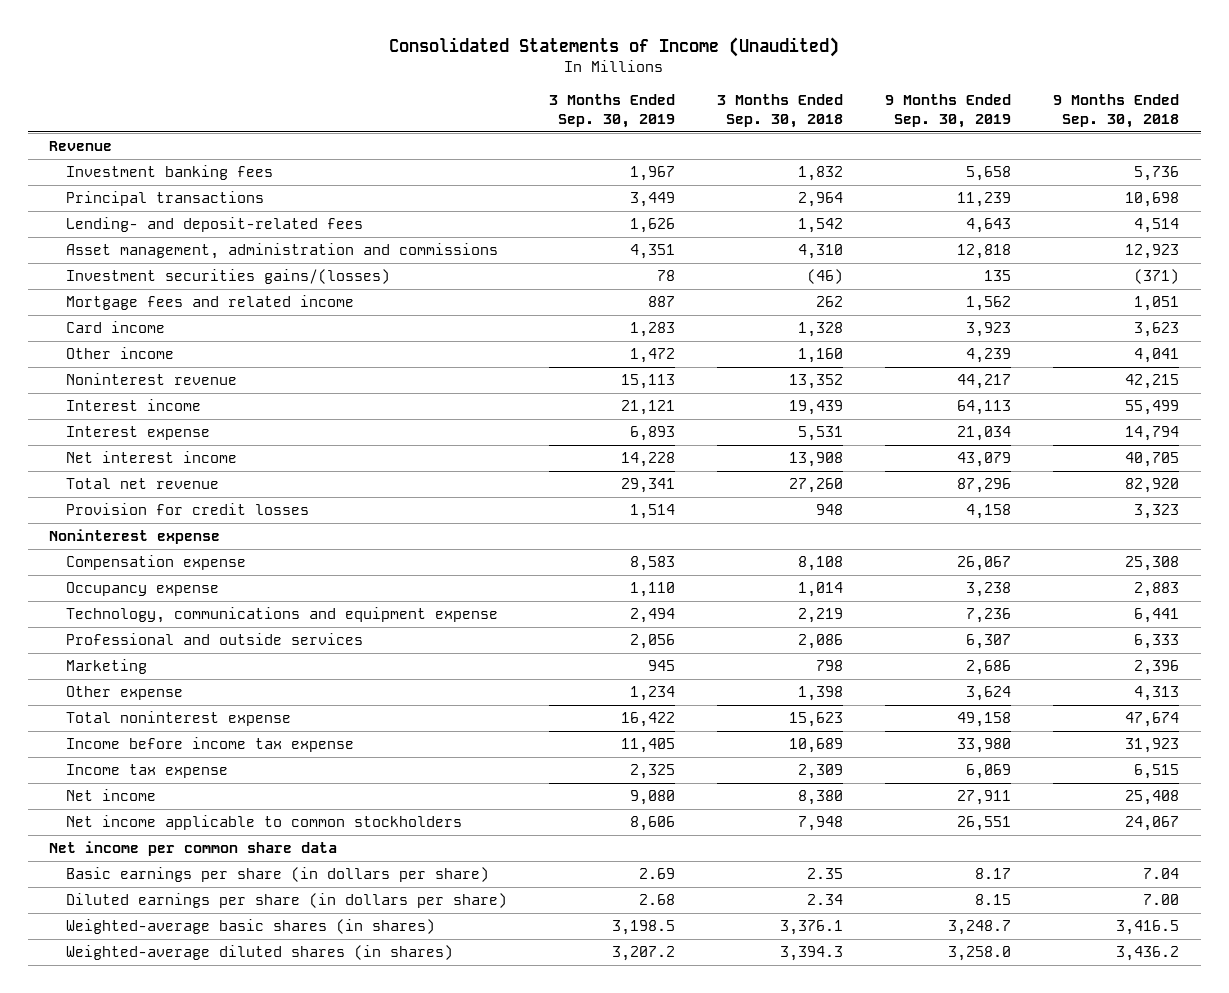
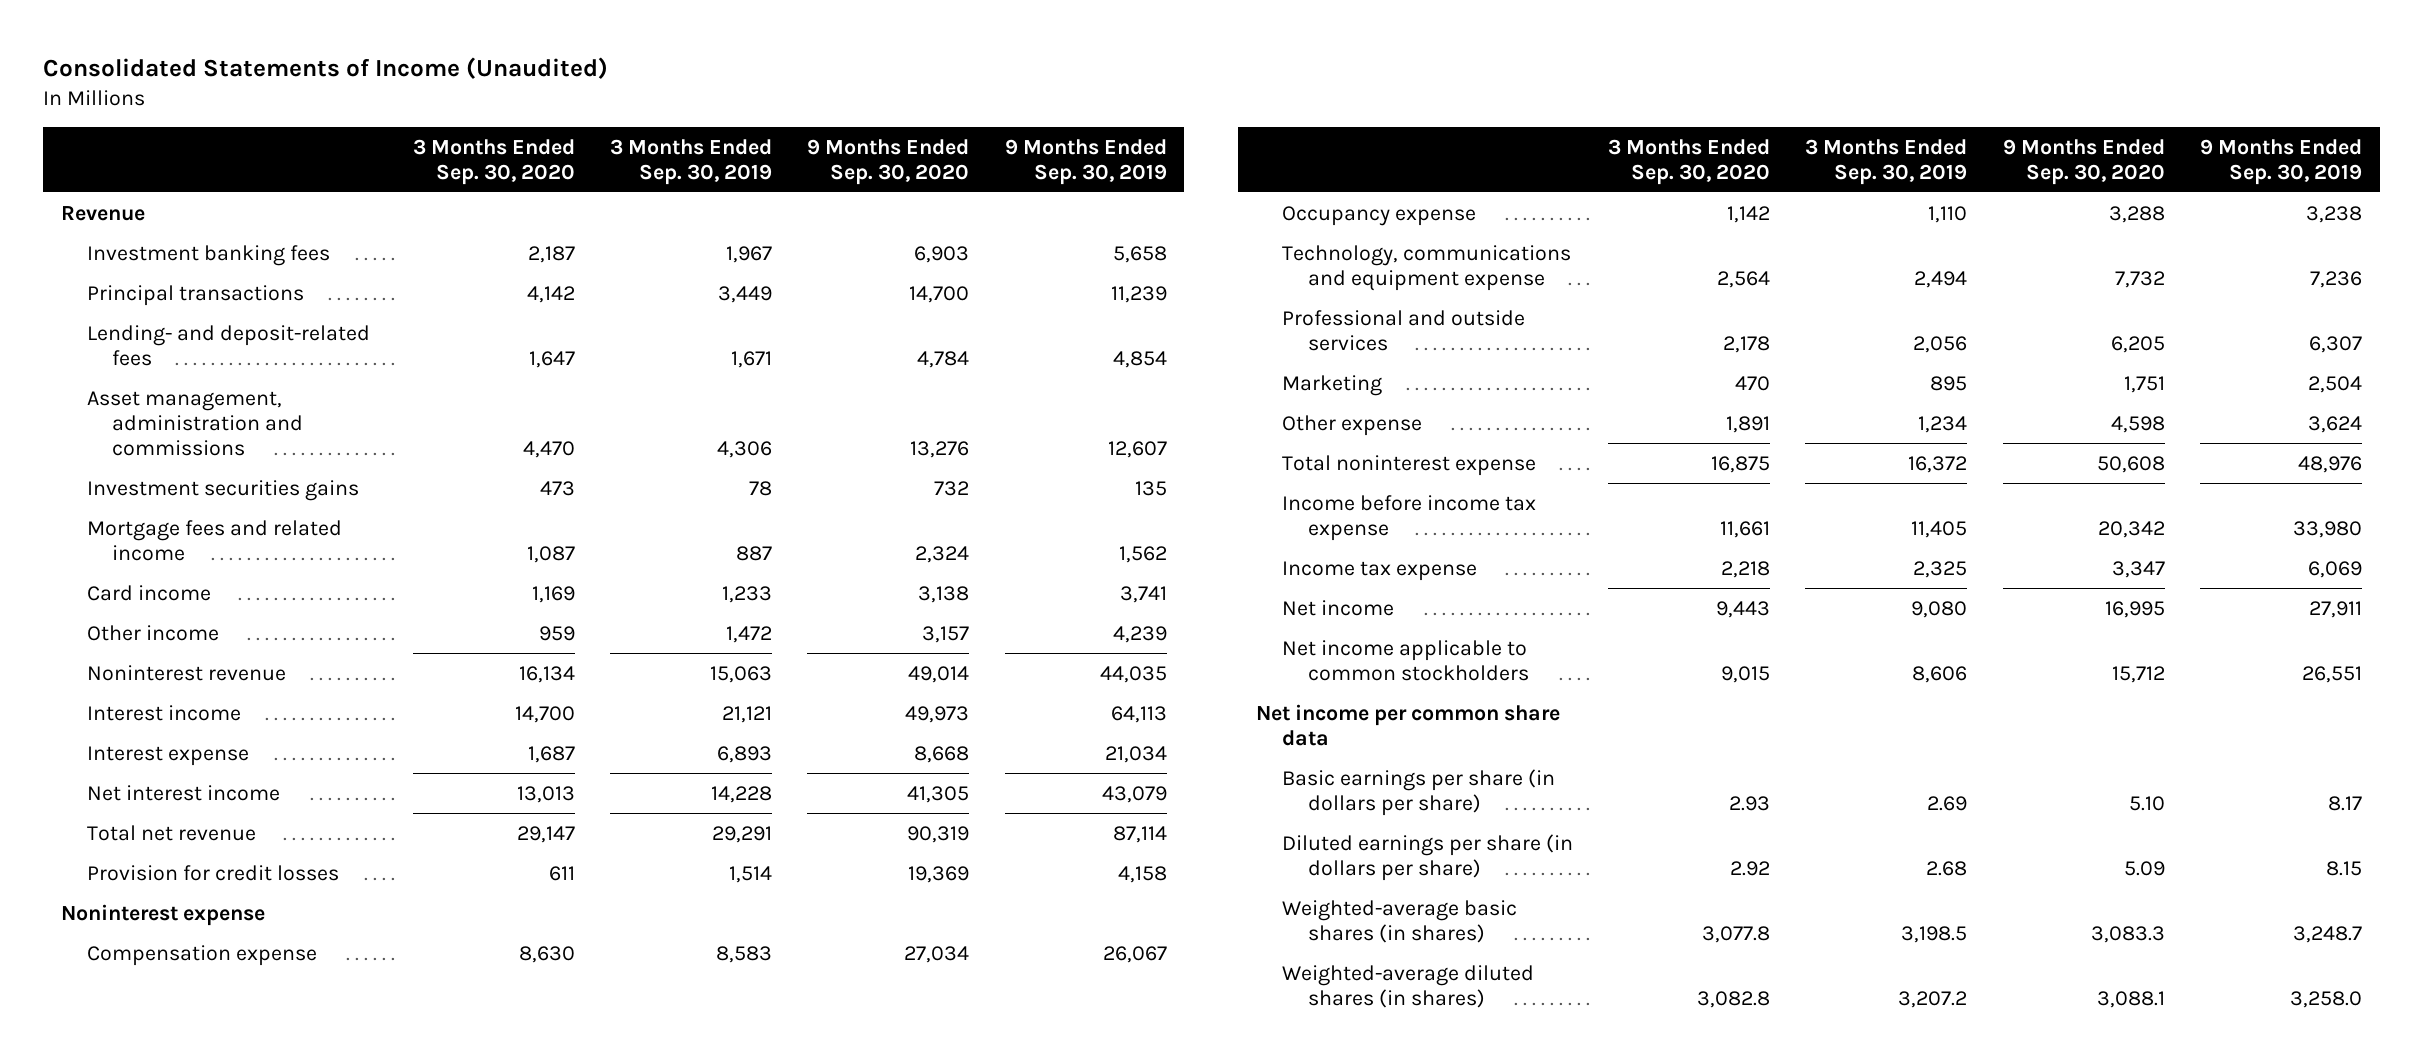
[717,93,844,128] 3 Months Ended Sep. 30, 2018 -> none
[1053,93,1180,128] 9 Months Ended Sep. 30, 2018 -> none
none -> [412,138,575,185] 3 Months Ended Sep. 30, 2020
none -> [807,138,970,185] 9 Months Ended Sep. 30, 2020
[630,218,676,234] 1,626 -> [731,350,773,368] 1,671
[966,218,1012,234] 4,643 -> [1112,350,1167,368] 4,854
[630,244,676,260] 4,351 -> [717,440,773,458] 4,306
[957,244,1012,260] 12,818 -> [1107,440,1167,458] 12,607
[66,269,391,285] Investment securities gains/(losses) -> [86,479,359,501] Investment securities gains
[630,322,676,338] 1,283 -> [722,585,773,603] 1,233
[966,322,1012,338] 3,923 -> [1119,585,1167,603] 3,741
[621,374,676,390] 15,113 -> [710,665,773,683] 15,063
[957,374,1012,390] 44,217 -> [1099,665,1167,683] 44,035
[621,478,676,494] 29,341 -> [712,825,773,843] 29,291
[957,478,1012,494] 87,296 -> [1112,825,1167,843] 87,114
[648,660,676,672] 945 -> [1930,375,1968,391] 895
[966,660,1012,676] 2,686 -> [2307,375,2362,393] 2,504
[621,712,676,728] 16,422 -> [1908,455,1968,473] 16,372
[957,712,1012,728] 49,158 -> [2297,455,2362,473] 48,976

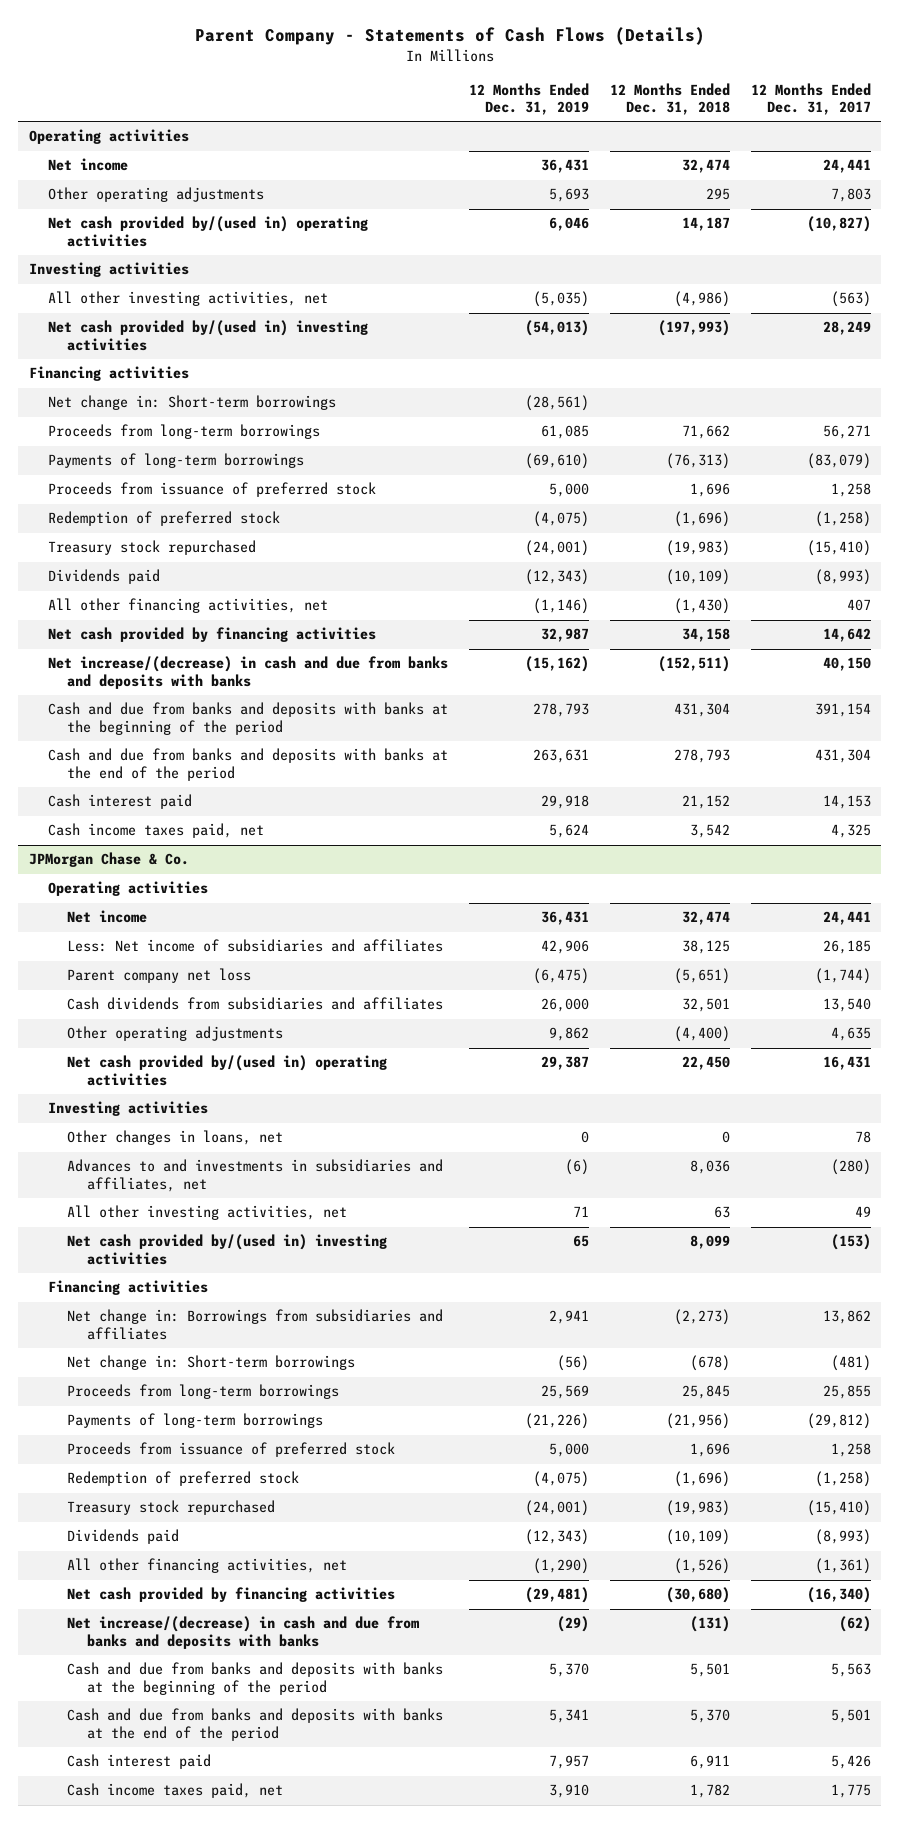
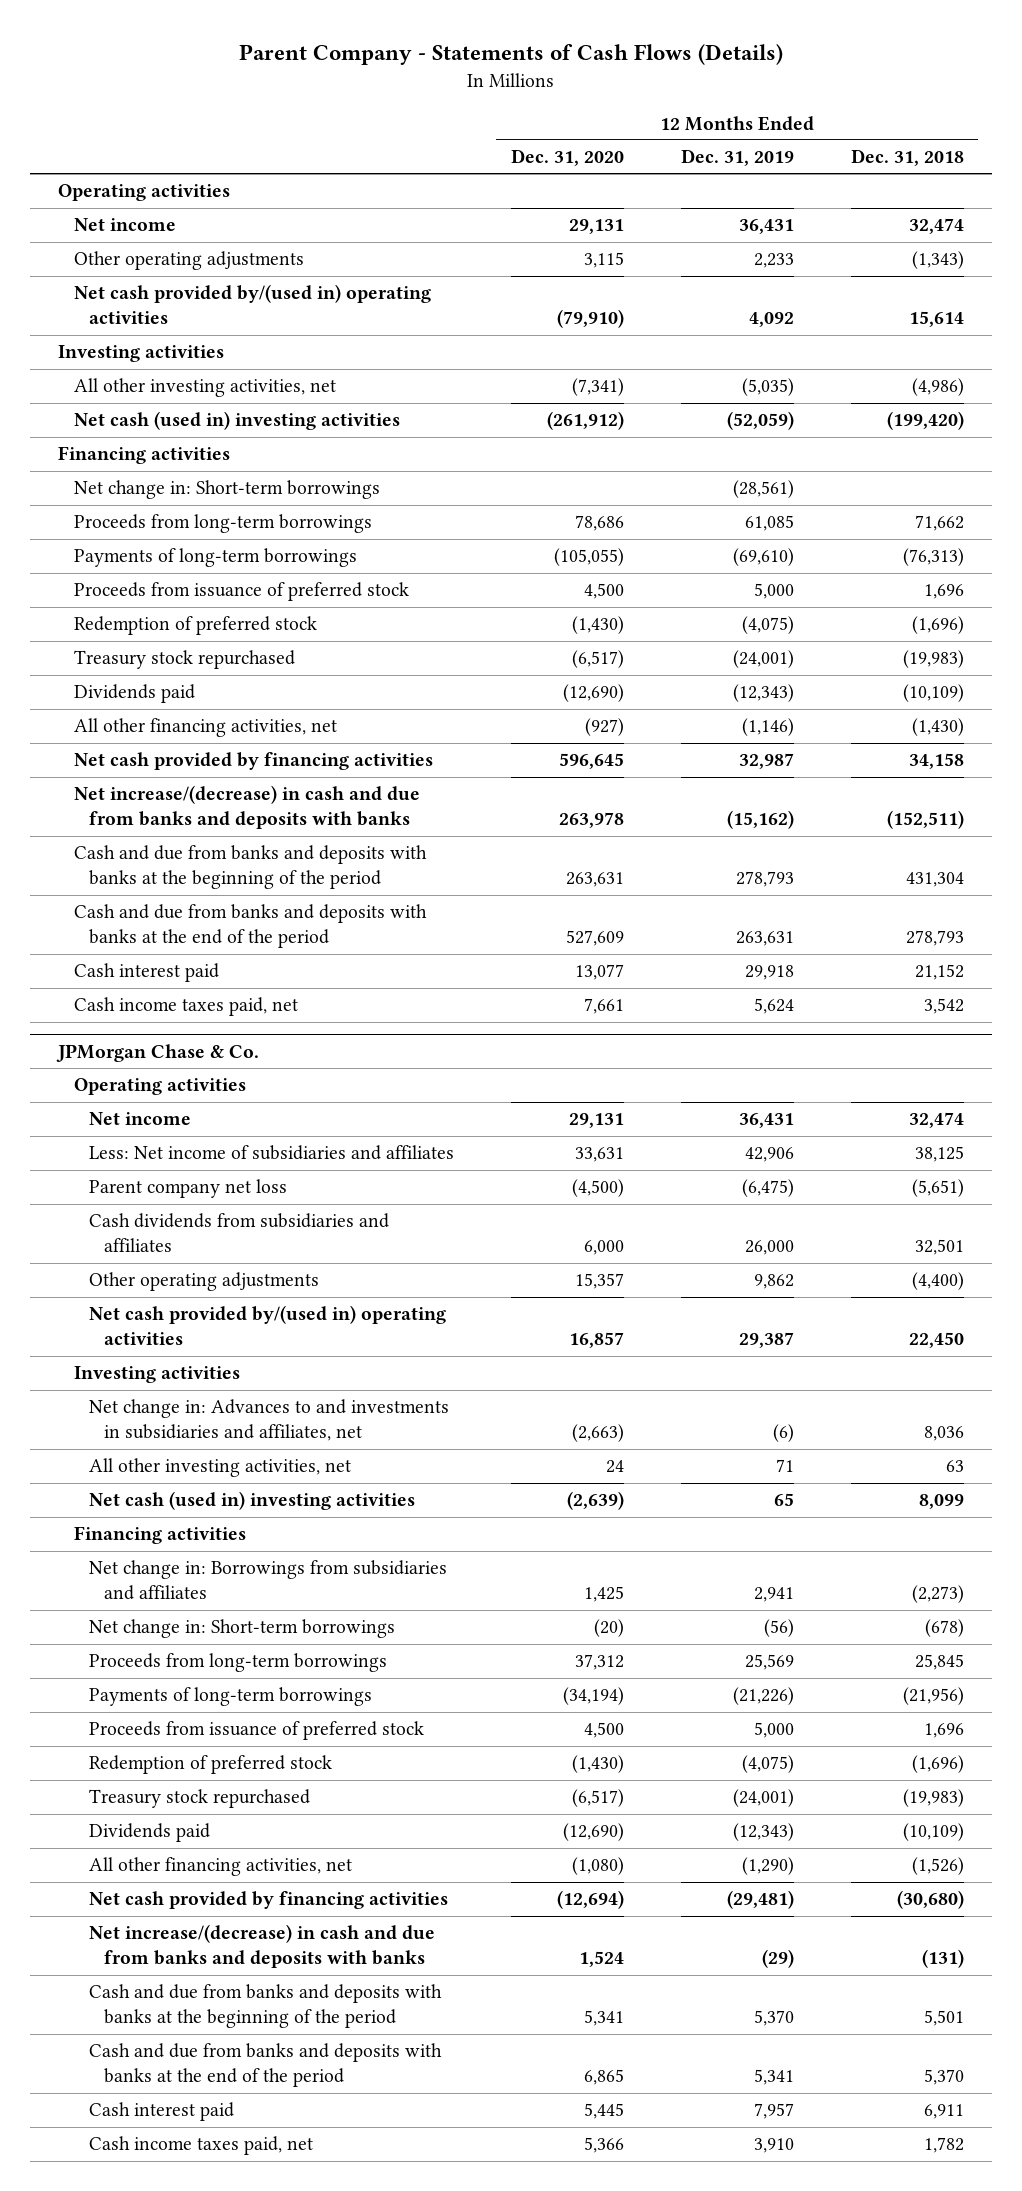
[750,82,871,116] 12 Months Ended Dec. 31, 2017 -> none
none -> [510,149,624,167] Dec. 31, 2020
[549,188,590,203] 5,693 -> [753,253,794,269] 2,233
[706,188,731,201] 295 -> [911,251,964,270] (1,343)
[549,217,590,232] 6,046 -> [748,312,794,328] 4,092
[682,217,731,232] 14,187 -> [908,311,964,328] 15,614
[48,320,369,351] Net cash provided by/(used in) investing activities -> [73,411,400,431] Net cash (used in) investing activities
[525,320,590,337] (54,013) -> [726,411,794,431] (52,059)
[658,320,731,337] (197,993) -> [886,411,964,431] (199,420)
[67,1130,284,1146] Other changes in loans, net -> none
[67,1159,444,1192] Advances to and investments in subsidiaries and affiliates, net -> [88,1399,449,1442] Net change in: Advances to and investments in subsidiaries and affiliates, net
[67,1234,388,1265] Net cash provided by/(used in) investing activities -> [88,1491,415,1511] Net cash (used in) investing activities

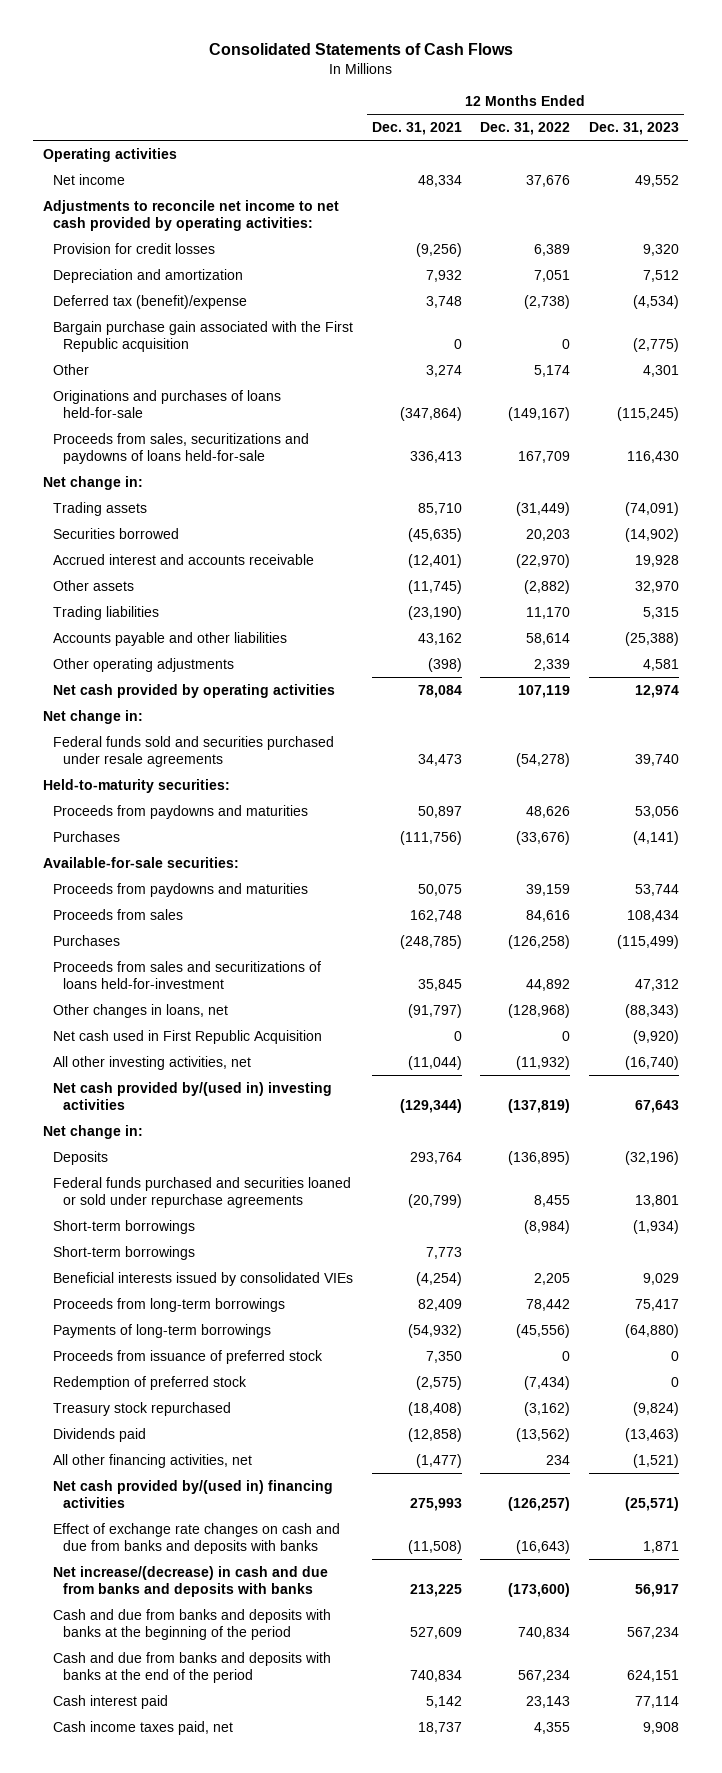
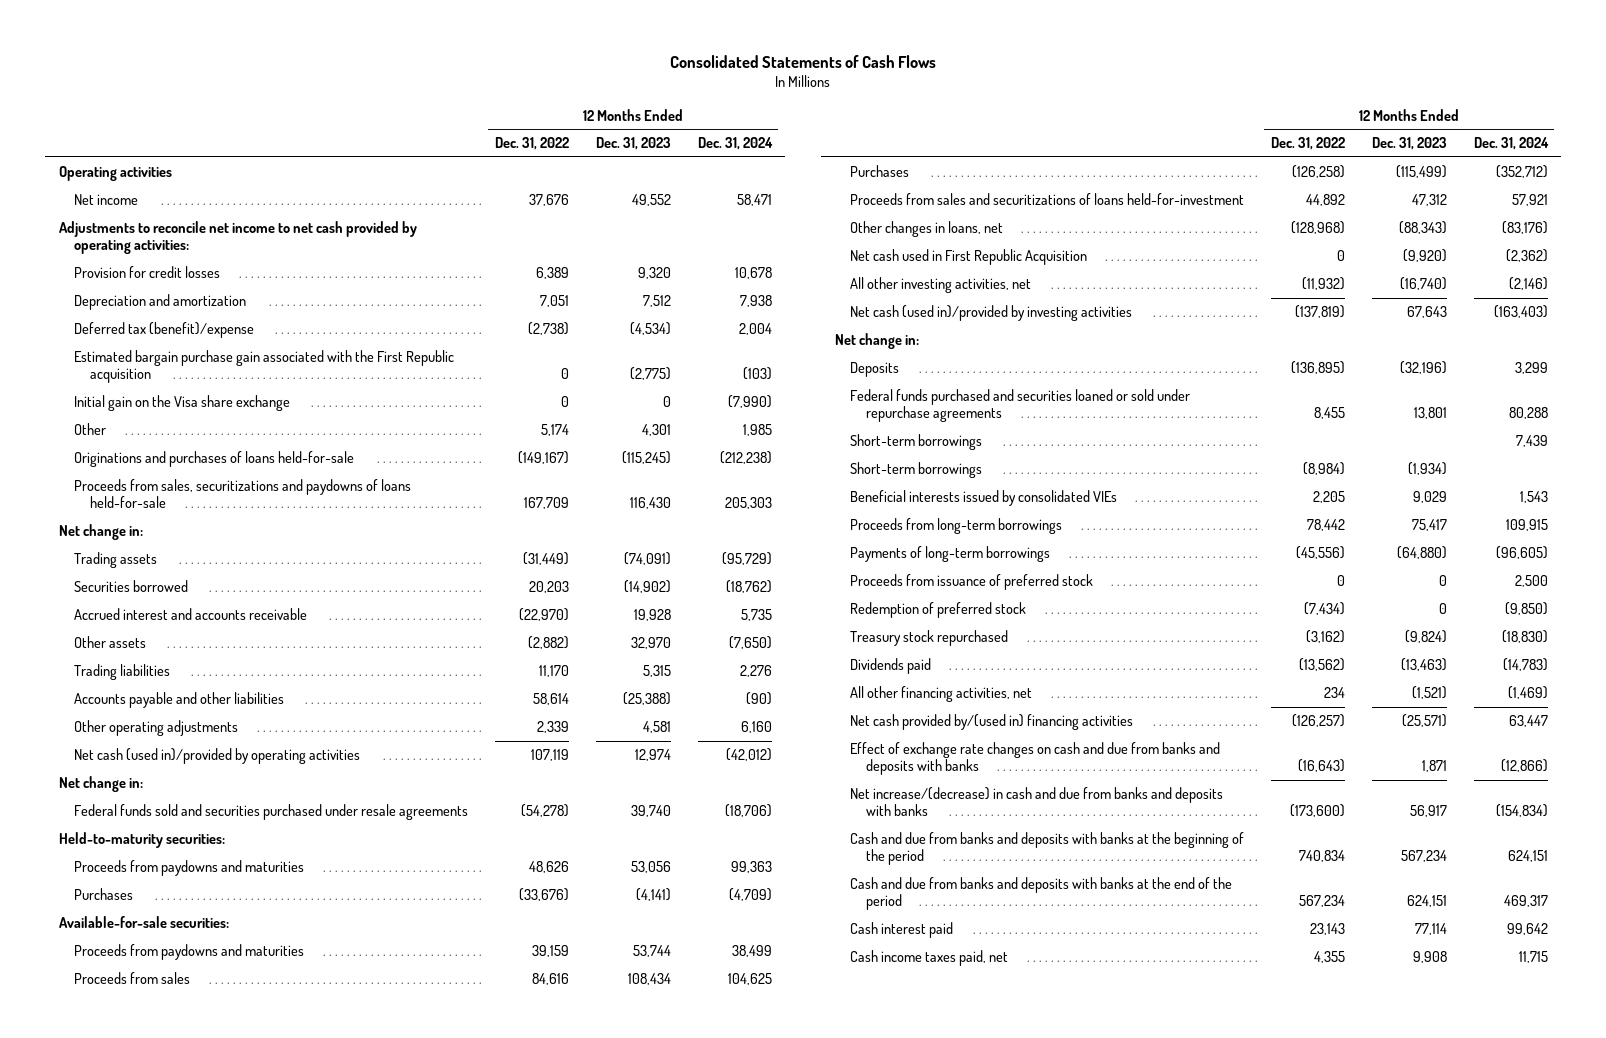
[371,122,462,136] Dec. 31, 2021 -> none
none -> [697,137,773,151] Dec. 31, 2024
[52,320,353,352] Bargain purchase gain associated with the First Republic acquisition -> [74,350,455,384] Estimated bargain purchase gain associated with the First Republic acquisition
none -> [74,395,291,412] Initial gain on the Visa share exchange
[52,683,335,698] Net cash provided by operating activities -> [74,748,361,765] Net cash (used in)/provided by operating activities
[52,1081,332,1110] Net cash provided by/(used in) investing activities -> [850,305,1133,322] Net cash (used in)/provided by investing activities
[52,1219,195,1234] Short-term borrowings -> [850,462,983,479] Short-term borrowings

